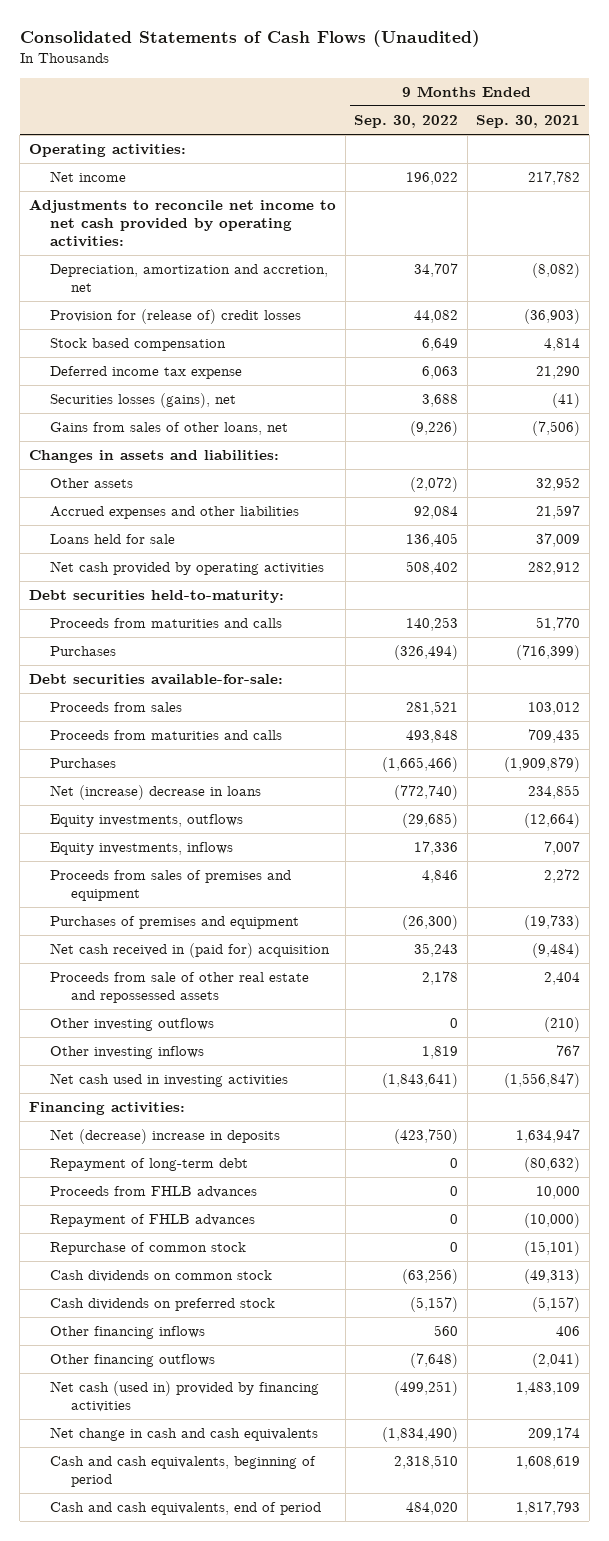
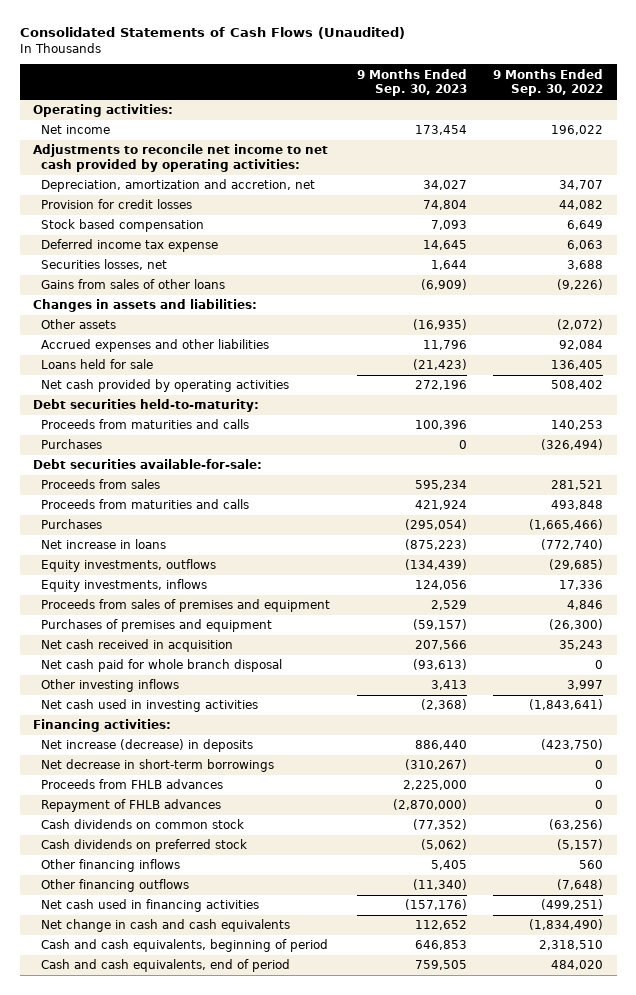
[476,115,581,129] Sep. 30, 2021 -> none
none -> [356,68,467,97] 9 Months Ended Sep. 30, 2023
[50,309,302,325] Provision for (release of) credit losses -> [40,199,192,210] Provision for credit losses
[50,393,237,409] Securities losses (gains), net -> [40,259,167,271] Securities losses, net
[50,422,289,436] Gains from sales of other loans, net -> [40,279,225,290] Gains from sales of other loans
[50,785,262,801] Net (increase) decrease in loans -> [40,539,166,550] Net increase in loans
[50,972,310,1004] Proceeds from sale of other real estate and repossessed assets -> none
[50,1018,215,1032] Other investing outflows -> none
[50,943,331,959] Net cash received in (paid for) acquisition -> [40,639,233,653] Net cash received in acquisition
none -> [40,659,282,673] Net cash paid for whole branch disposal
[422,1046,459,1060] 1,819 -> [567,680,604,691] 3,997
[50,1158,249,1172] Repayment of long-term debt -> none
[50,1129,281,1145] Net (decrease) increase in deposits -> [40,739,253,753] Net increase (decrease) in deposits
none -> [40,759,274,773] Net decrease in short-term borrowings
[50,1242,247,1256] Repurchase of common stock -> none
[50,1381,320,1413] Net cash (used in) provided by financing activities -> [40,899,259,913] Net cash used in financing activities

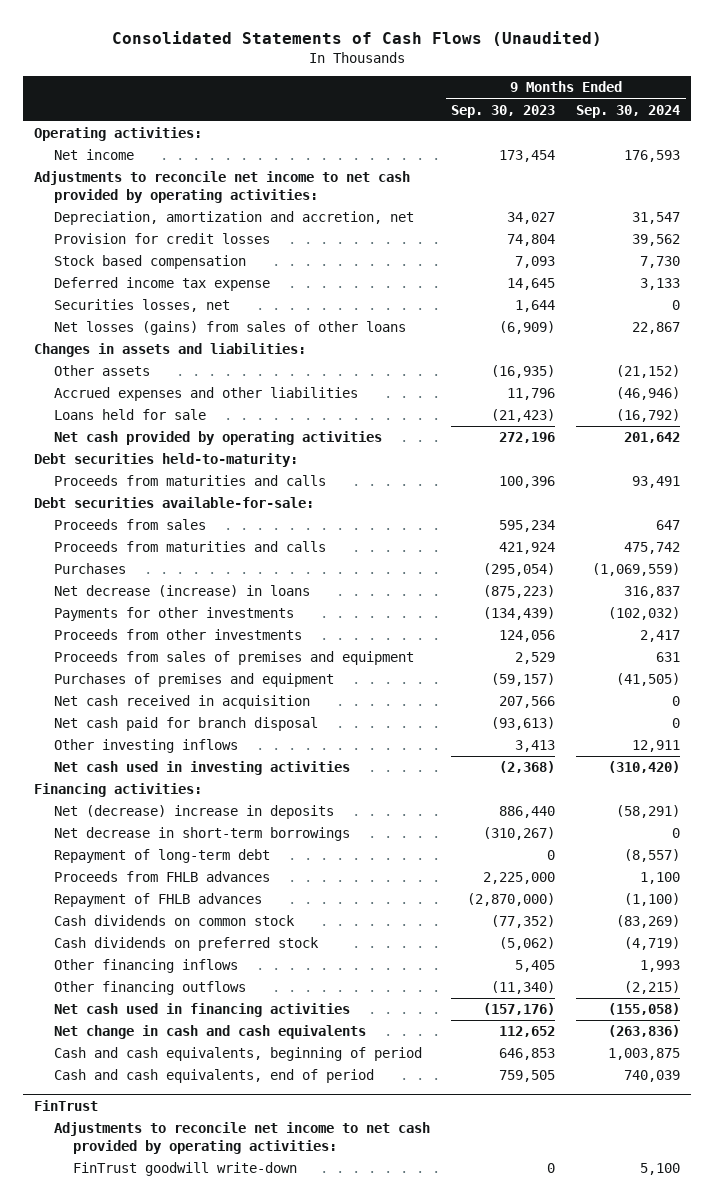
[493,68,604,97] 9 Months Ended Sep. 30, 2022 -> none
none -> [576,104,681,118] Sep. 30, 2024
[40,279,225,290] Gains from sales of other loans -> [53,321,406,336] Net losses (gains) from sales of other loans
[40,439,102,450] Purchases -> none
[40,539,166,550] Net increase in loans -> [53,585,310,598] Net decrease (increase) in loans
[40,559,216,573] Equity investments, outflows -> [53,607,294,622] Payments for other investments
[40,579,207,593] Equity investments, inflows -> [53,629,302,641] Proceeds from other investments
[40,659,282,673] Net cash paid for whole branch disposal -> [53,717,318,732] Net cash paid for branch disposal
[40,739,253,753] Net increase (decrease) in deposits -> [53,805,334,820] Net (decrease) increase in deposits
none -> [53,849,270,864] Repayment of long-term debt
none -> [34,1099,99,1111] FinTrust
none -> [53,1122,430,1154] Adjustments to reconcile net income to net cash provided by operating activities:
none -> [73,1162,298,1177] FinTrust goodwill write-down

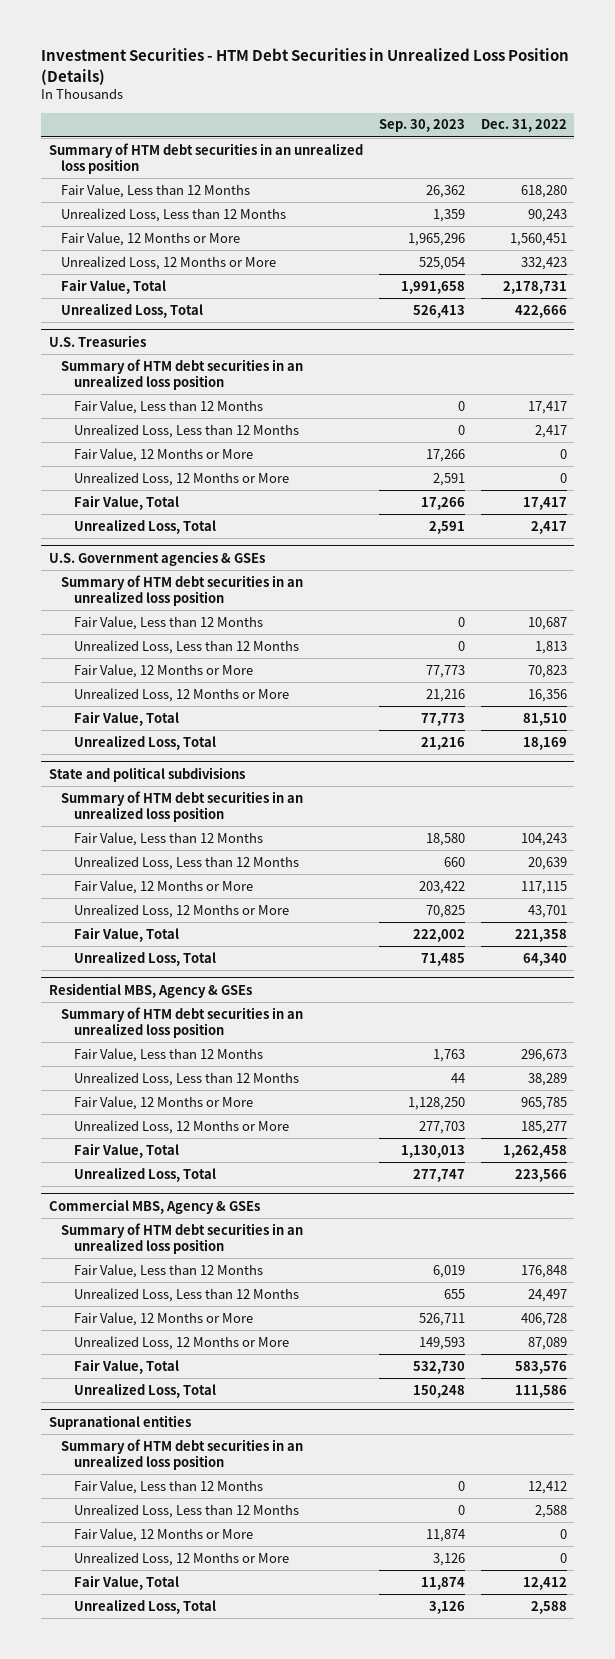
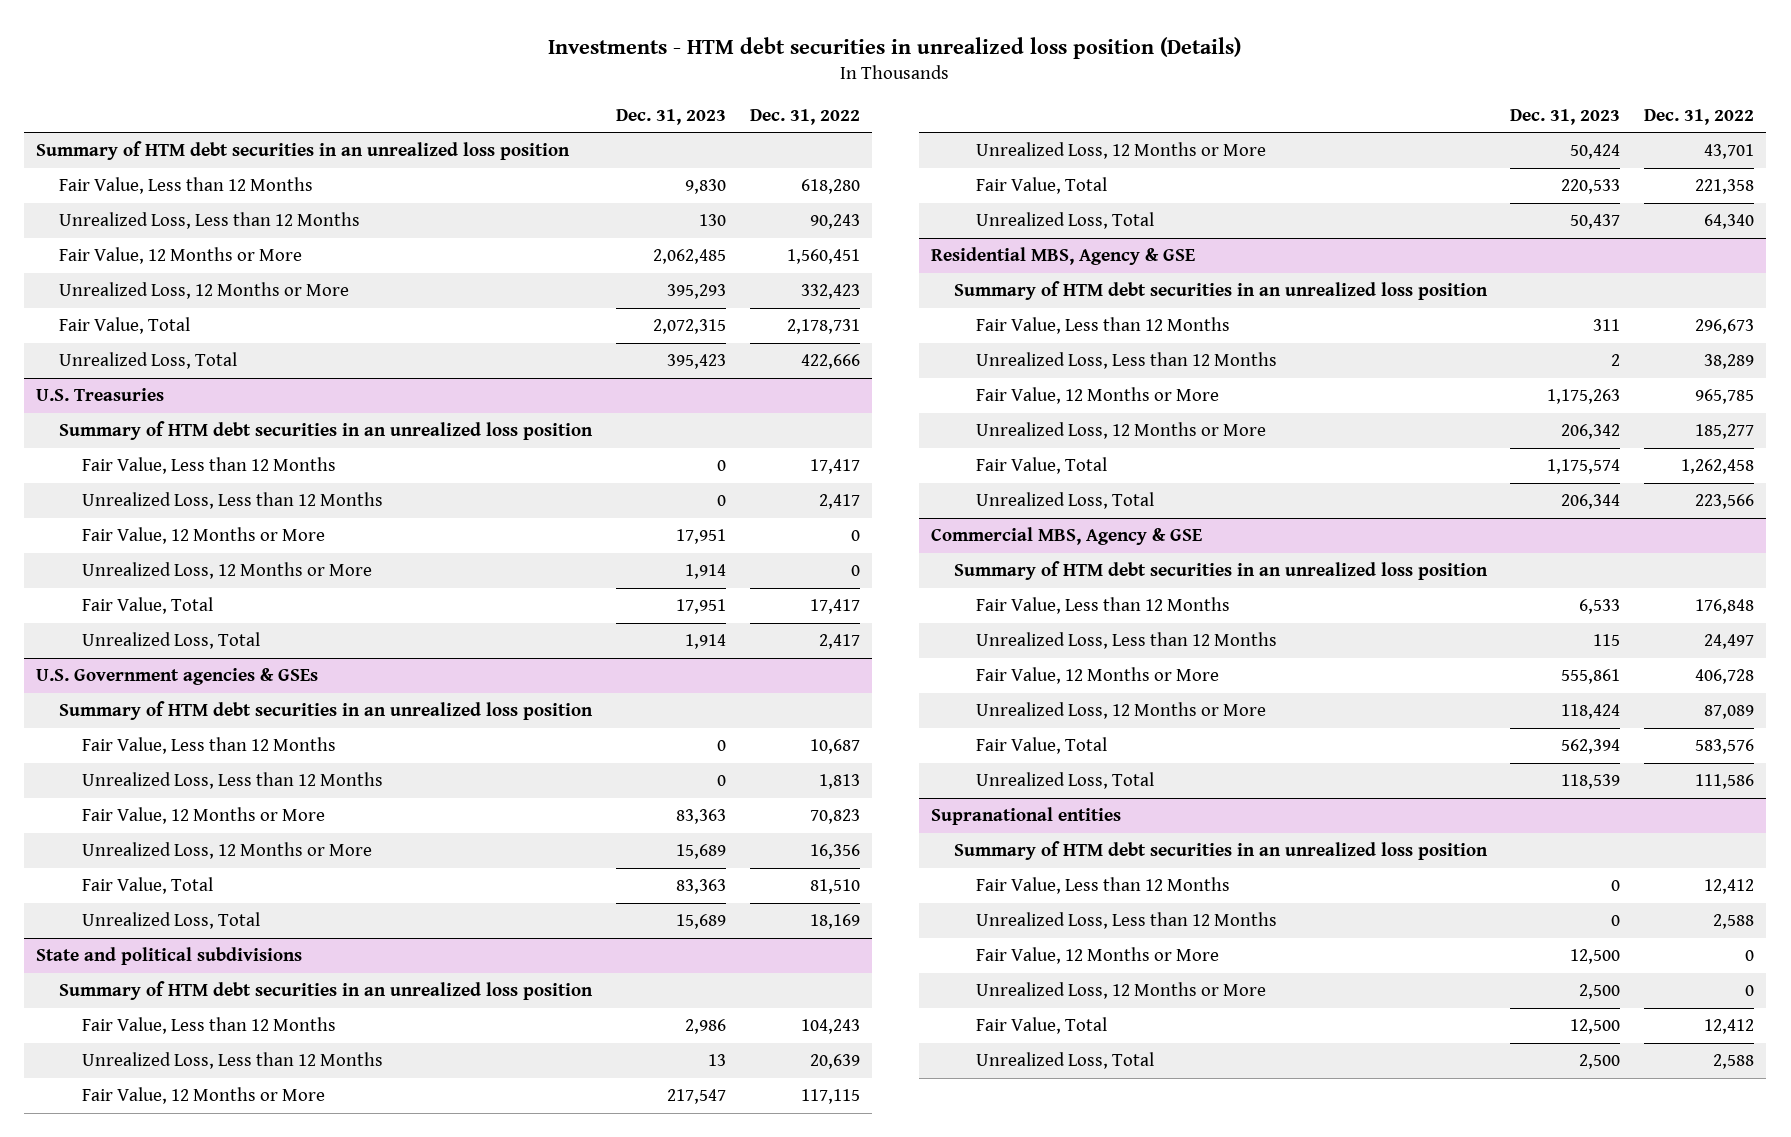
[40,48,569,85] Investment Securities - HTM Debt Securities in Unrealized Loss Position (Details) -> [548,36,1242,59] Investments - HTM debt securities in unrealized loss position (Details)
[378,119,465,133] Sep. 30, 2023 -> none
none -> [616,108,727,125] Dec. 31, 2023
[48,982,252,998] Residential MBS, Agency & GSEs -> [930,247,1195,266] Residential MBS, Agency & GSE
[48,1198,260,1214] Commercial MBS, Agency & GSEs -> [930,527,1202,546] Commercial MBS, Agency & GSE

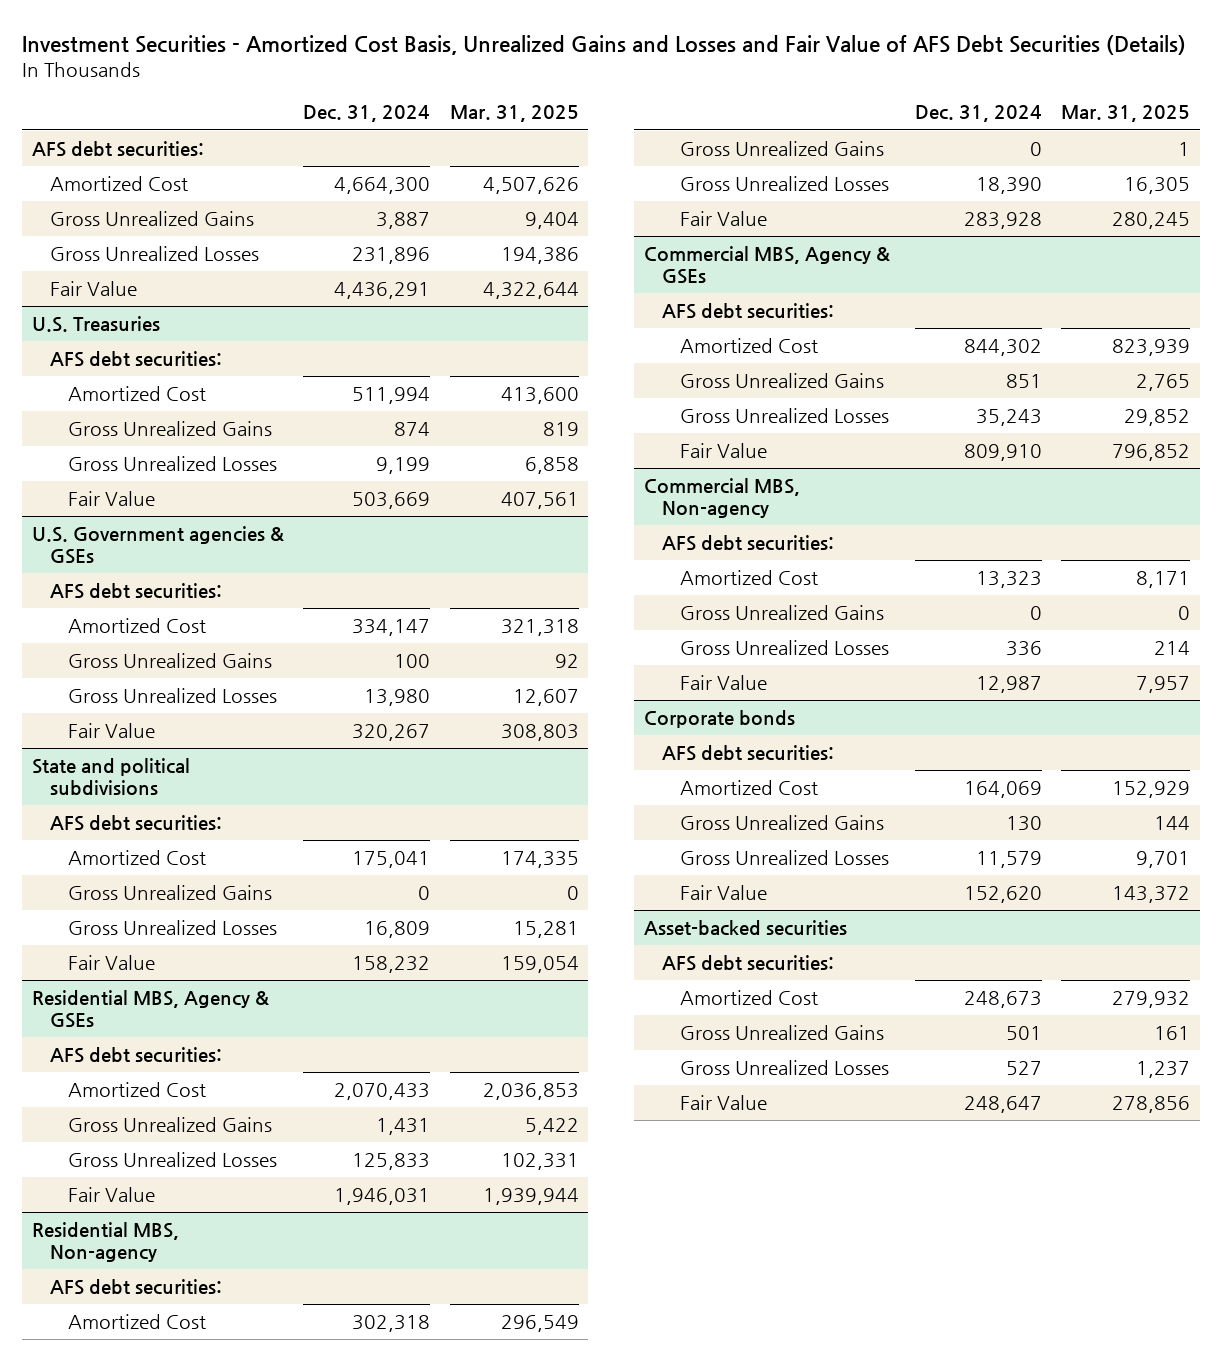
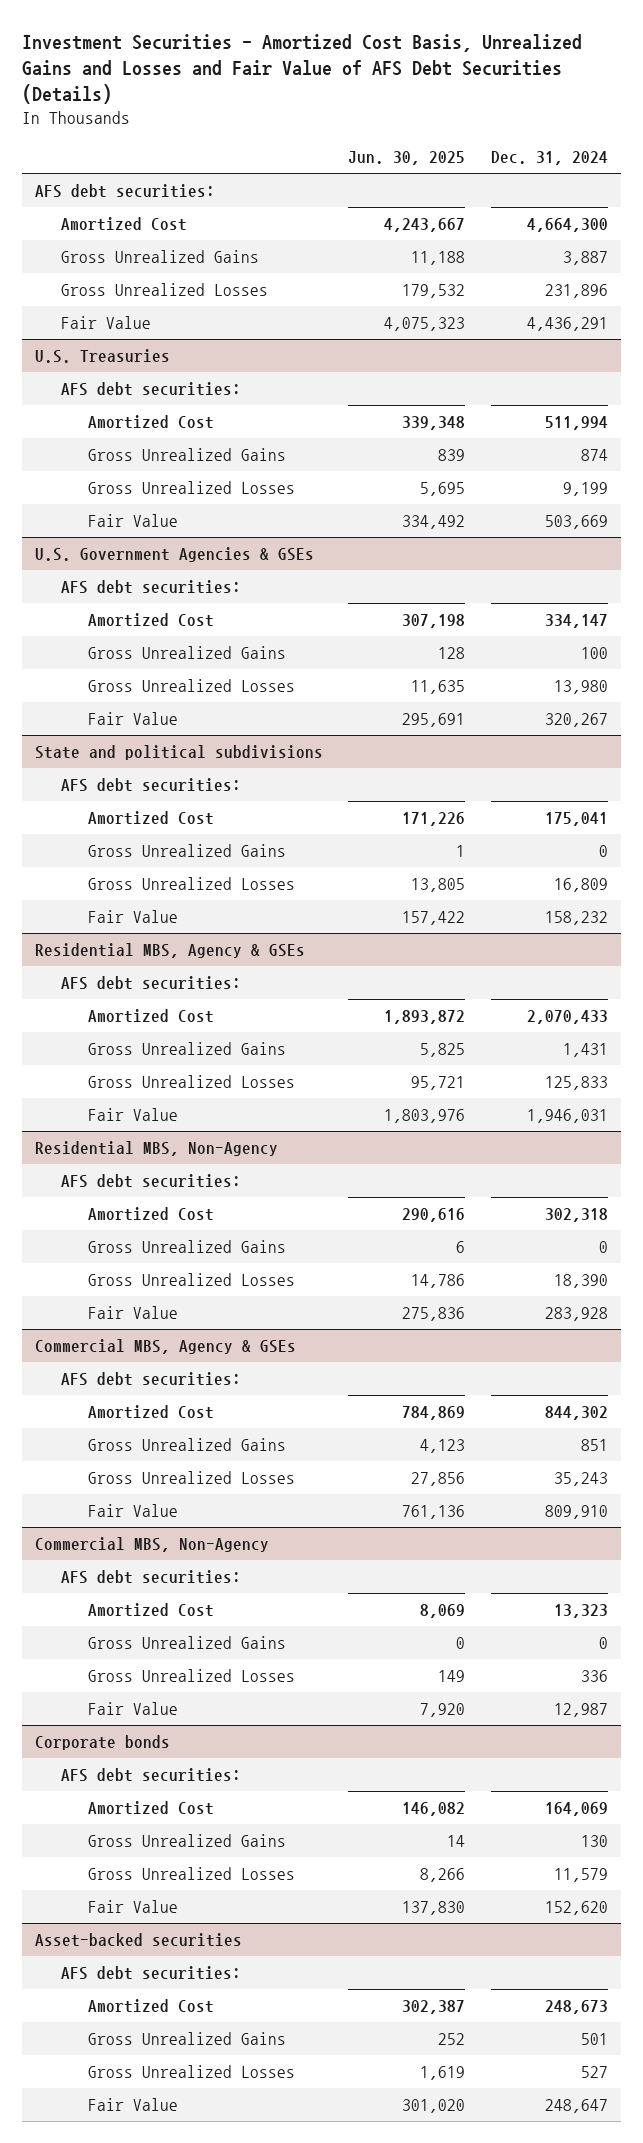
[449,105,579,123] Mar. 31, 2025 -> none
none -> [348,150,466,165] Jun. 30, 2025
[32,526,285,565] U.S. Government agencies & GSEs -> [34,547,314,563] U.S. Government Agencies & GSEs
[32,1222,180,1263] Residential MBS, Non-agency -> [34,1141,278,1157] Residential MBS, Non-Agency
[643,478,800,519] Commercial MBS, Non-agency -> [34,1537,269,1553] Commercial MBS, Non-Agency

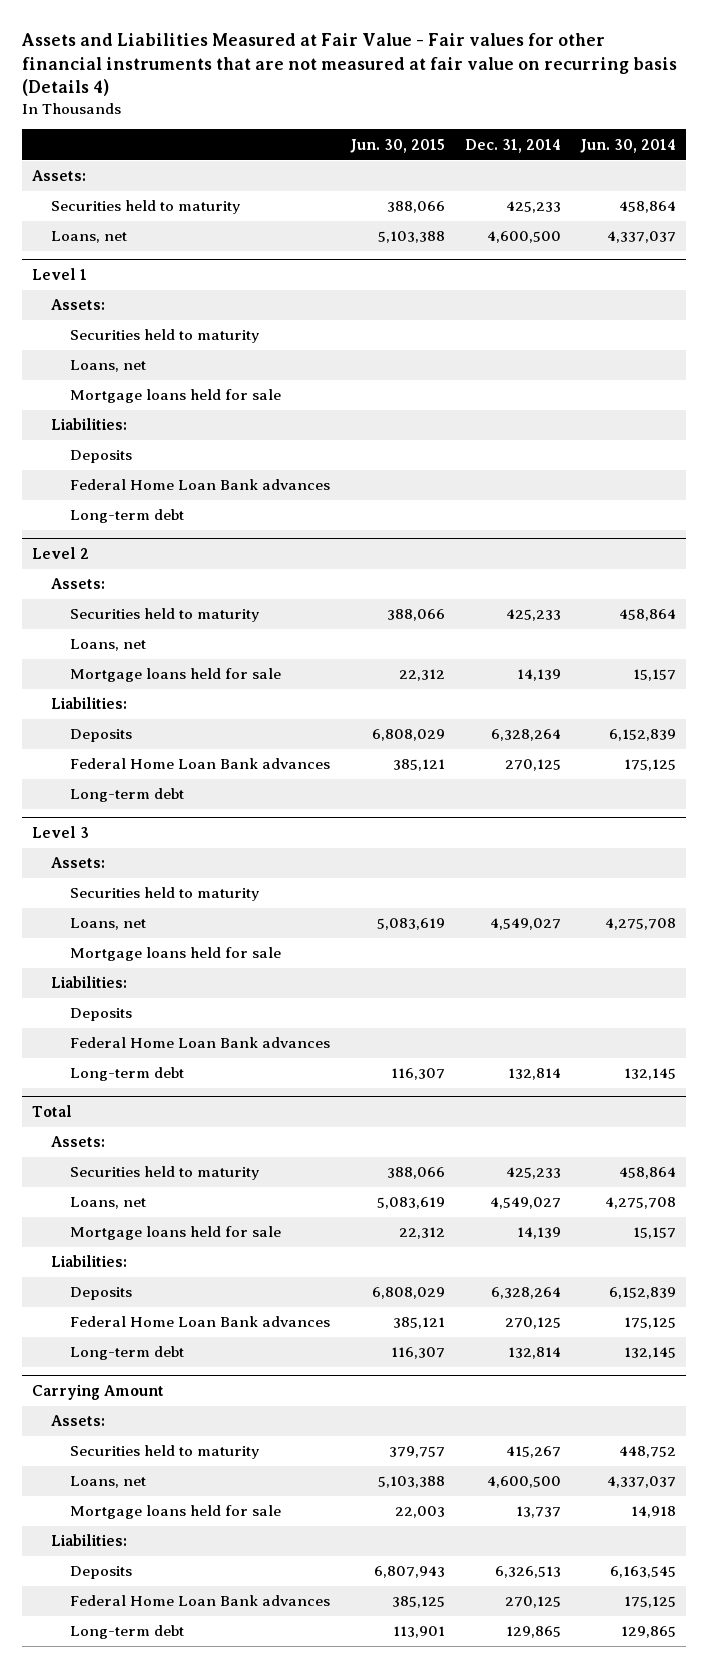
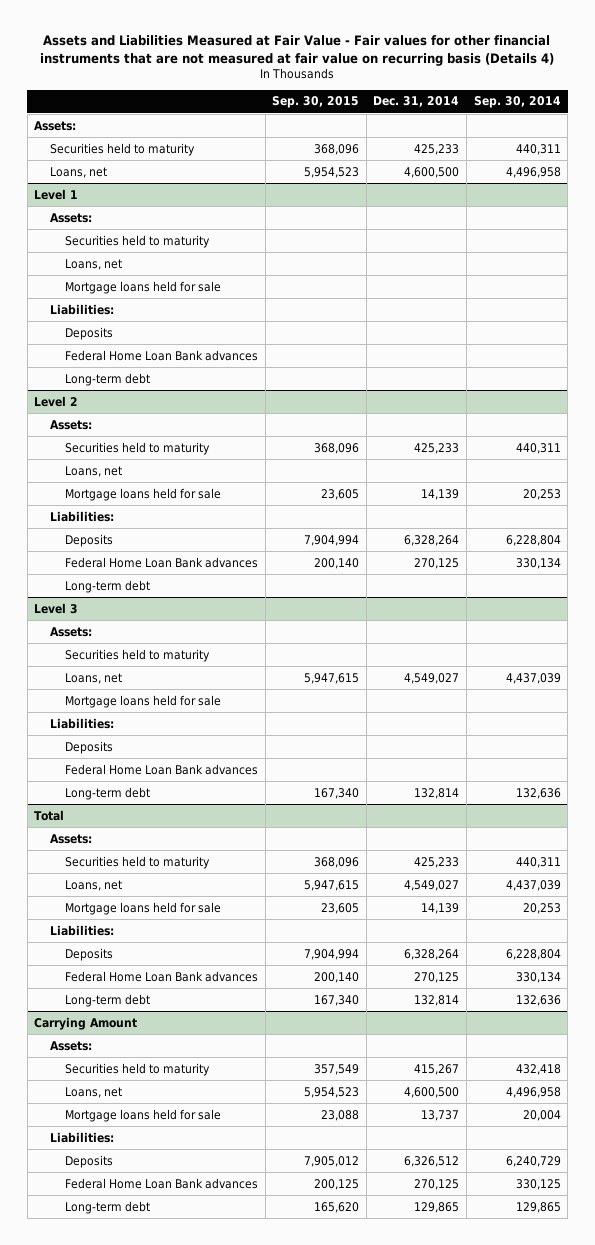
[349,138,445,153] Jun. 30, 2015 -> none
[580,138,677,153] Jun. 30, 2014 -> none
none -> [272,96,360,109] Sep. 30, 2015
none -> [473,96,561,109] Sep. 30, 2014
[494,1566,561,1579] 6,326,513 -> [404,1155,460,1167] 6,326,512

